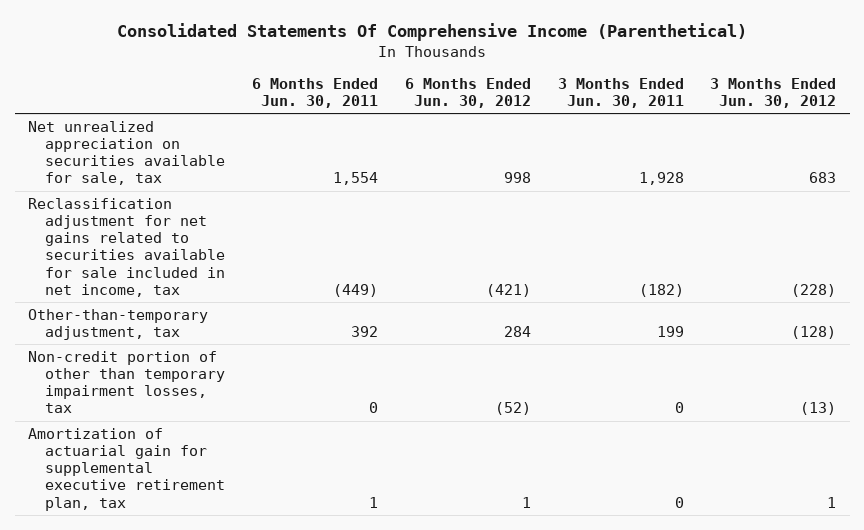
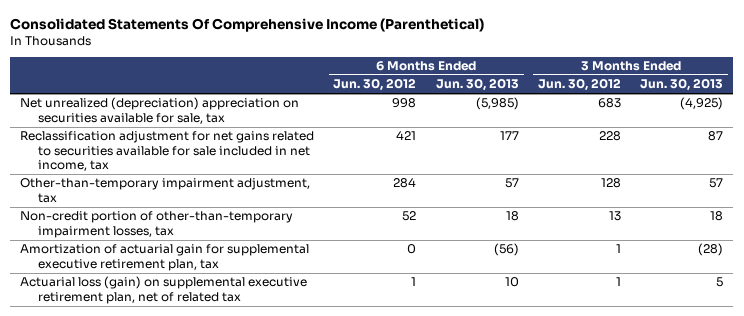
[252,77,379,109] 6 Months Ended Jun. 30, 2011 -> none
[557,77,684,109] 3 Months Ended Jun. 30, 2011 -> none
none -> [435,78,519,92] Jun. 30, 2013
none -> [640,78,724,92] Jun. 30, 2013
[28,120,226,186] Net unrealized appreciation on securities available for sale, tax -> [20,97,300,124] Net unrealized (depreciation) appreciation on securities available for sale, tax
[485,283,531,297] (421) -> [396,131,417,141] 421
[791,283,837,297] (228) -> [599,131,622,142] 228
[28,308,209,340] Other-than-temporary adjustment, tax -> [20,178,311,203] Other-than-temporary impairment adjustment, tax
[791,325,837,339] (128) -> [601,178,622,189] 128
[28,350,226,414] Non-credit portion of other than temporary impairment losses, tax -> [20,211,294,238] Non-credit portion of other-than-temporary impairment losses, tax
[494,402,531,416] (52) -> [402,211,417,222] 52
[800,402,837,416] (13) -> [609,211,622,222] 13
[521,496,531,508] 1 -> [407,244,417,255] 0
none -> [20,276,308,304] Actuarial loss (gain) on supplemental executive retirement plan, net of related tax

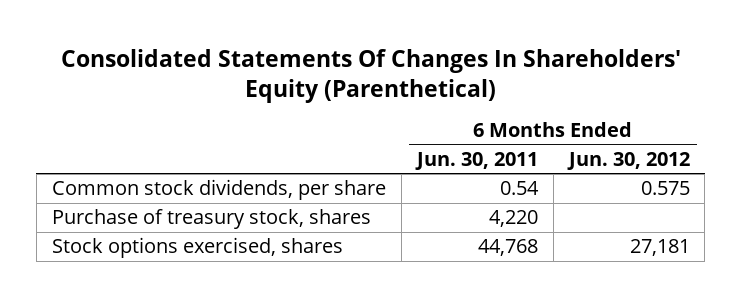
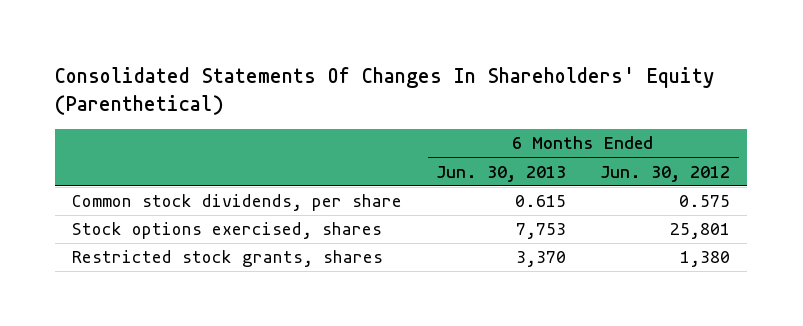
[414,151,538,170] Jun. 30, 2011 -> none
none -> [436,165,567,182] Jun. 30, 2013
[51,209,371,230] Purchase of treasury stock, shares -> none
[629,239,690,257] 27,181 -> [670,223,731,240] 25,801
none -> [72,250,384,268] Restricted stock grants, shares

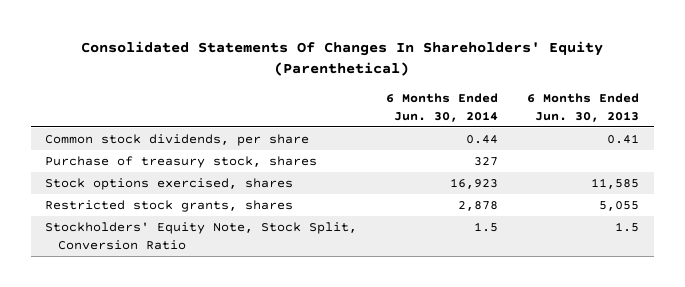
[600,165,731,182] Jun. 30, 2012 -> none
none -> [386,93,499,122] 6 Months Ended Jun. 30, 2014
[515,195,567,208] 0.615 -> [607,134,640,145] 0.41
none -> [45,156,318,169] Purchase of treasury stock, shares
[516,223,567,240] 7,753 -> [591,178,640,190] 11,585
[516,251,567,268] 3,370 -> [599,201,640,212] 5,055
none -> [45,222,358,250] Stockholders' Equity Note, Stock Split, Conversion Ratio

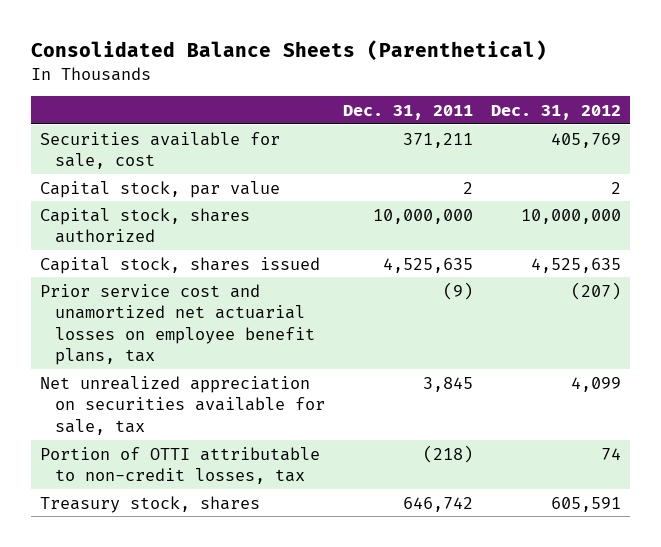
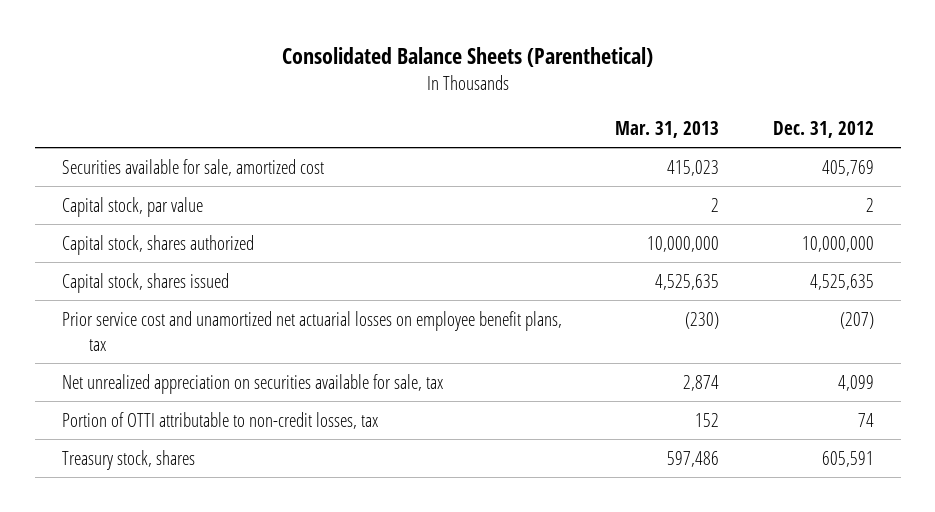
[342,104,473,120] Dec. 31, 2011 -> none
none -> [615,120,720,138] Mar. 31, 2013
[40,131,281,170] Securities available for sale, cost -> [61,158,324,176] Securities available for sale, amortized cost

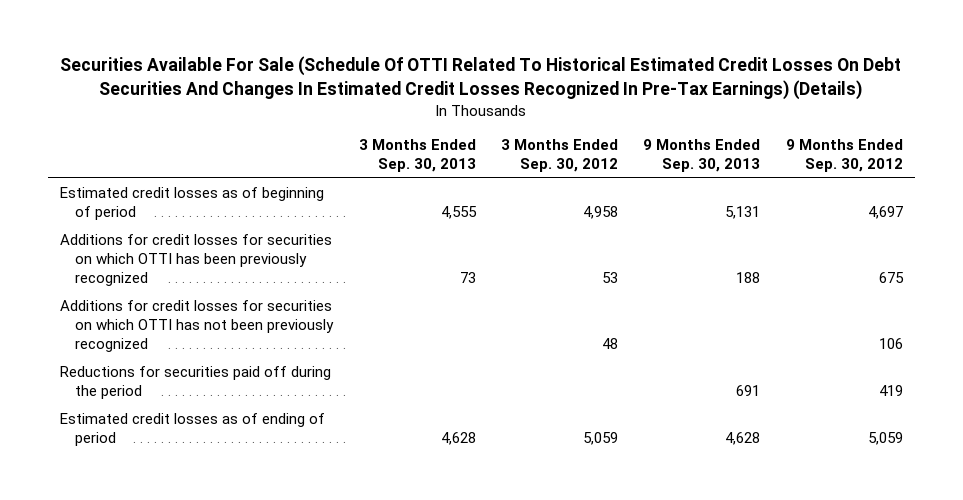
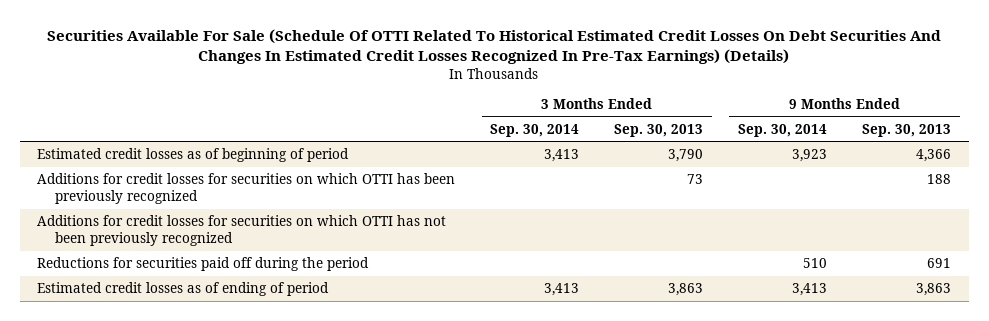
[500,139,618,173] 3 Months Ended Sep. 30, 2012 -> none
[785,139,903,173] 9 Months Ended Sep. 30, 2012 -> none
none -> [490,123,580,137] Sep. 30, 2014
none -> [738,123,828,137] Sep. 30, 2014
[440,206,477,220] 4,555 -> [668,149,704,163] 3,790
[725,206,761,220] 5,131 -> [916,149,952,163] 4,366
[440,432,476,446] 4,628 -> [668,283,704,297] 3,863
[725,432,761,446] 4,628 -> [916,283,952,297] 3,863

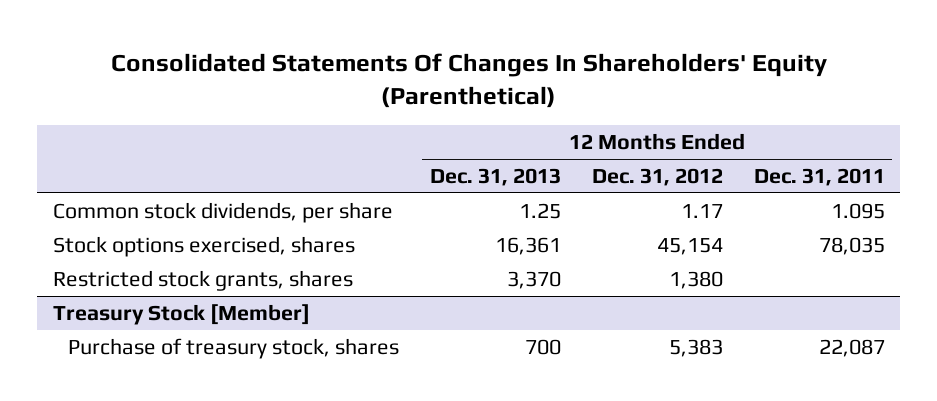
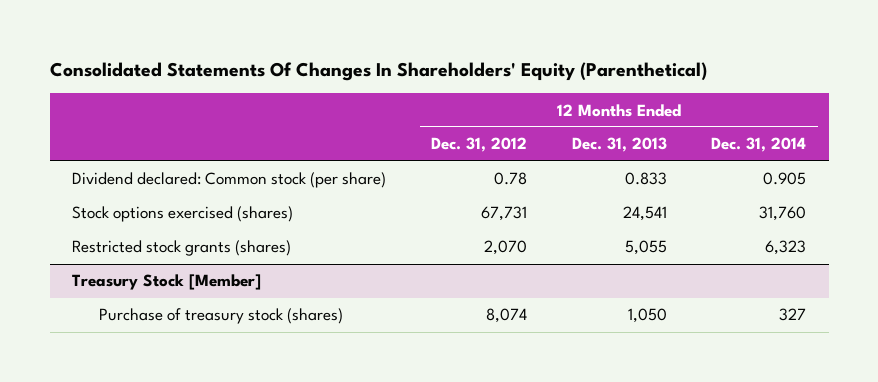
[753,167,885,186] Dec. 31, 2011 -> none
none -> [711,137,807,153] Dec. 31, 2014
[52,201,393,223] Common stock dividends, per share -> [72,172,387,189] Dividend declared: Common stock (per share)
[518,202,561,219] 1.25 -> [624,172,667,186] 0.833
[680,203,723,218] 1.17 -> [493,172,527,186] 0.78
[52,235,355,257] Stock options exercised, shares -> [72,206,294,223] Stock options exercised (shares)
[494,236,561,255] 16,361 -> [622,206,667,222] 24,541
[656,237,723,255] 45,154 -> [480,206,527,222] 67,731
[52,269,353,291] Restricted stock grants, shares -> [72,240,292,257] Restricted stock grants (shares)
[506,270,561,289] 3,370 -> [624,240,667,256] 5,055
[668,270,723,289] 1,380 -> [483,240,527,256] 2,070
[67,337,399,359] Purchase of treasury stock, shares -> [98,308,343,325] Purchase of treasury stock (shares)
[524,338,561,355] 700 -> [627,308,667,324] 1,050
[668,338,723,357] 5,383 -> [485,308,527,324] 8,074

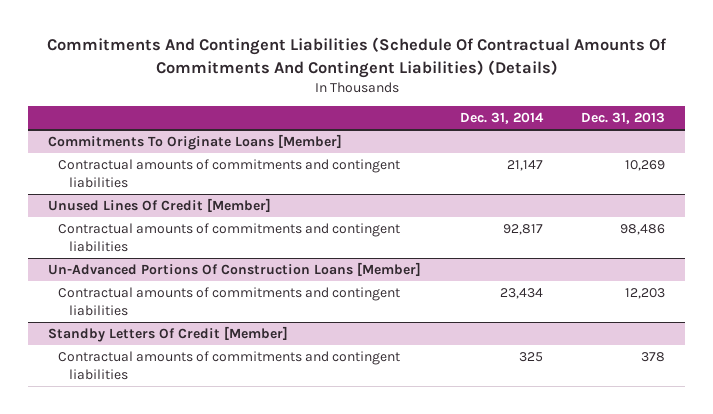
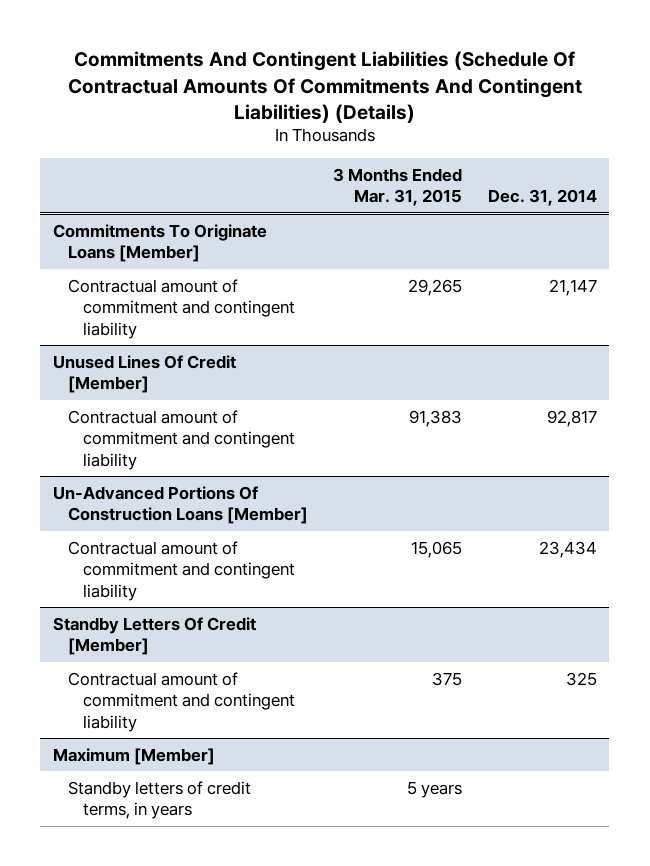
[581,111,666,124] Dec. 31, 2013 -> none
none -> [333,167,463,207] 3 Months Ended Mar. 31, 2015
[58,159,401,189] Contractual amounts of commitments and contingent liabilities -> [68,278,296,339] Contractual amount of commitment and contingent liability
[58,223,401,253] Contractual amounts of commitments and contingent liabilities -> [68,409,296,470] Contractual amount of commitment and contingent liability
[58,287,401,317] Contractual amounts of commitments and contingent liabilities -> [68,540,296,601] Contractual amount of commitment and contingent liability
[58,351,401,381] Contractual amounts of commitments and contingent liabilities -> [68,671,296,732] Contractual amount of commitment and contingent liability
none -> [53,747,216,765] Maximum [Member]
none -> [68,780,252,820] Standby letters of credit terms, in years

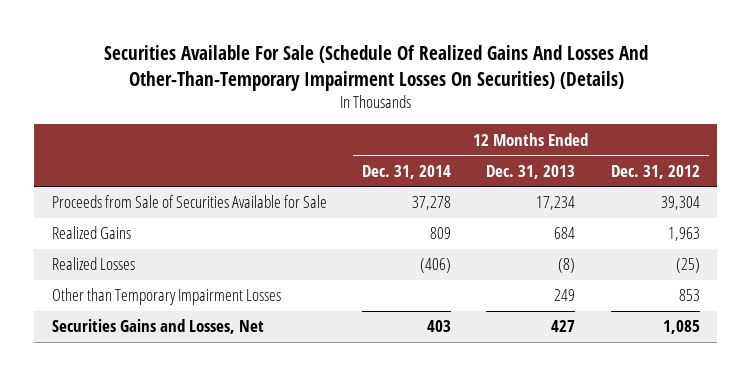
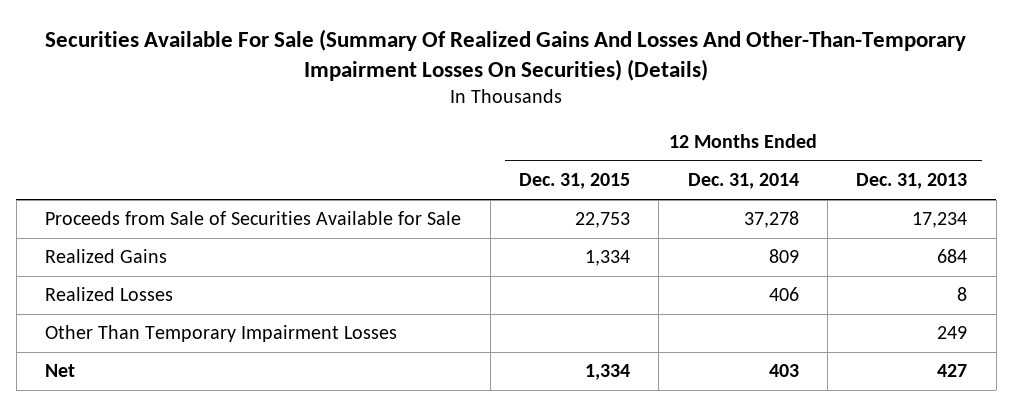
[103,44,648,91] Securities Available For Sale (Schedule Of Realized Gains And Losses And Other-Than-Temporary Impairment Losses On Securities) (Details) -> [45,28,967,81] Securities Available For Sale (Summary Of Realized Gains And Losses And Other-Than-Temporary Impairment Losses On Securities) (Details)
[610,164,700,179] Dec. 31, 2012 -> none
none -> [518,173,630,190] Dec. 31, 2015
[420,258,452,274] (406) -> [768,287,799,302] 406
[558,258,576,274] (8) -> [957,287,968,302] 8
[51,288,281,306] Other than Temporary Impairment Losses -> [45,325,398,343] Other Than Temporary Impairment Losses
[51,319,264,335] Securities Gains and Losses, Net -> [45,364,76,378] Net

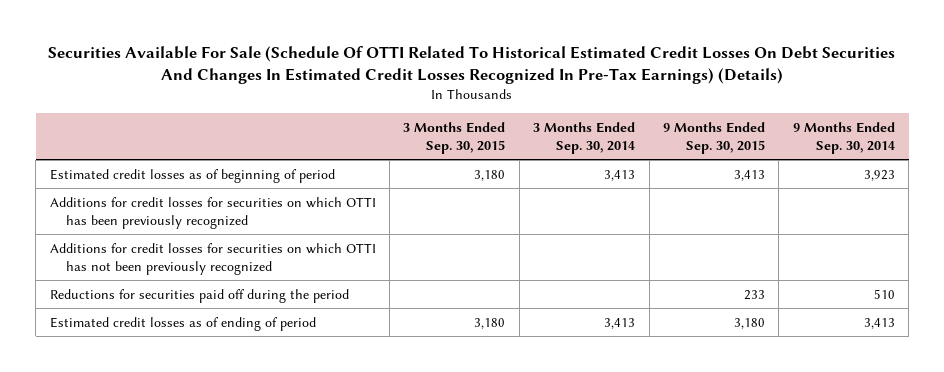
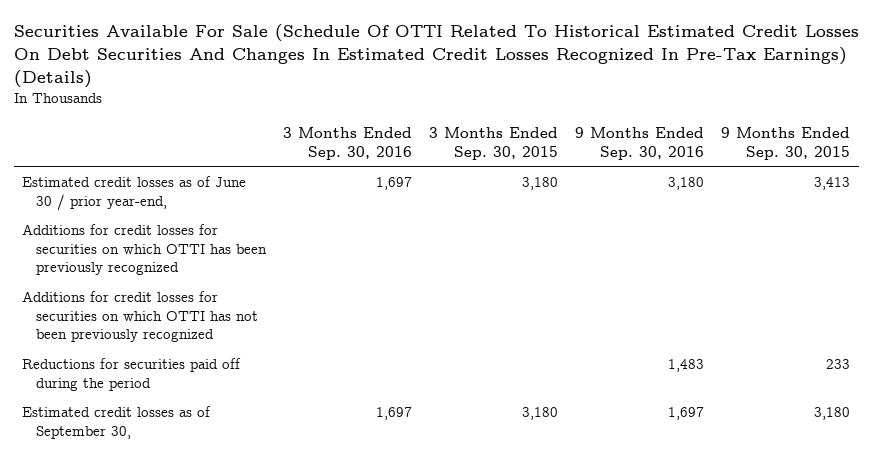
[533,122,636,154] 3 Months Ended Sep. 30, 2014 -> none
[792,122,895,154] 9 Months Ended Sep. 30, 2014 -> none
none -> [283,127,413,160] 3 Months Ended Sep. 30, 2016
none -> [575,127,705,160] 9 Months Ended Sep. 30, 2016
[49,168,335,183] Estimated credit losses as of beginning of period -> [21,176,246,211] Estimated credit losses as of June 30 / prior year-end,
[49,316,316,331] Estimated credit losses as of ending of period -> [21,406,211,439] Estimated credit losses as of September 30,

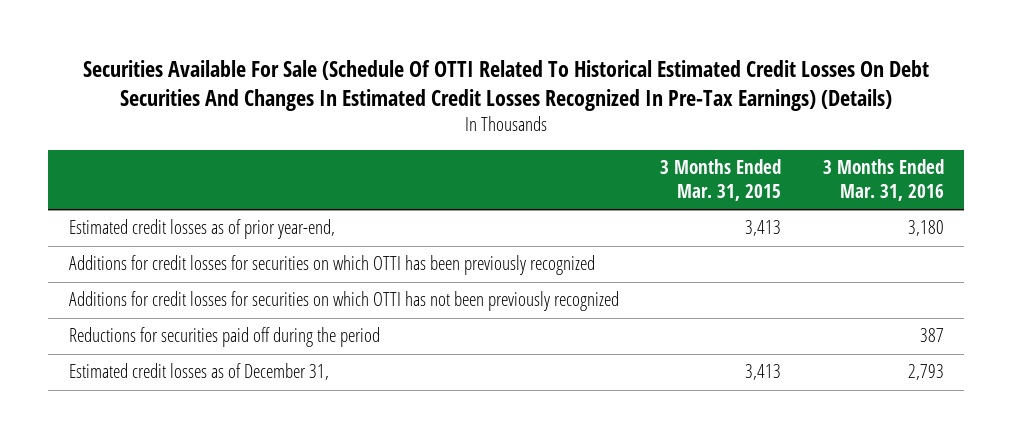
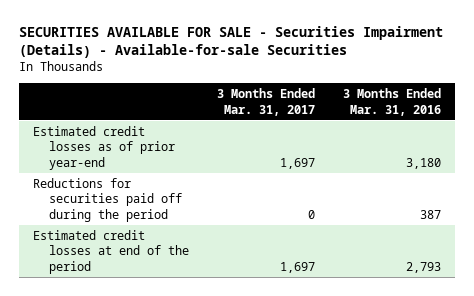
[83,60,930,112] Securities Available For Sale (Schedule Of OTTI Related To Historical Estimated Credit Losses On Debt Securities And Changes In Estimated Credit Losses Recognized In Pre-Tax Earnings) (Details) -> [18,26,443,59] SECURITIES AVAILABLE FOR SALE - Securities Impairment (Details) - Available-for-sale Securities
[660,159,782,202] 3 Months Ended Mar. 31, 2015 -> none
none -> [217,88,316,116] 3 Months Ended Mar. 31, 2017
[69,255,596,276] Additions for credit losses for securities on which OTTI has been previously recognized -> none
[69,291,620,312] Additions for credit losses for securities on which OTTI has not been previously recognized -> none
[69,219,336,240] Estimated credit losses as of prior year-end, -> [32,125,176,170] Estimated credit losses as of prior year-end
[69,363,330,381] Estimated credit losses as of December 31, -> [32,229,190,274] Estimated credit losses at end of the period

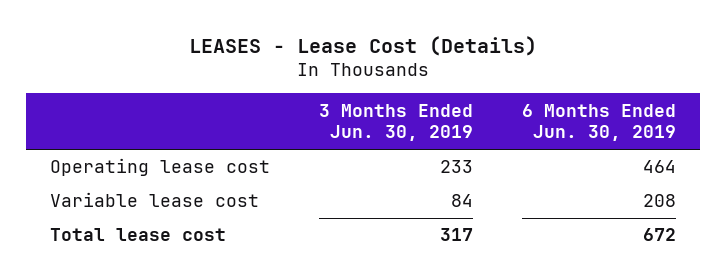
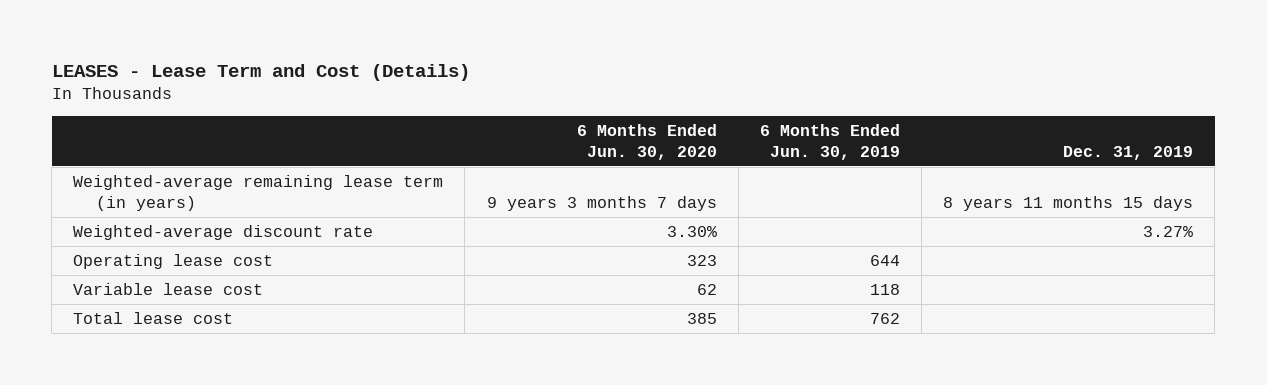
[188,35,537,56] LEASES - Lease Cost (Details) -> [51,64,470,82] LEASES - Lease Term and Cost (Details)
[318,103,473,142] 3 Months Ended Jun. 30, 2019 -> none
none -> [576,123,717,160] 6 Months Ended Jun. 30, 2020
none -> [1063,145,1194,160] Dec. 31, 2019
none -> [73,174,444,211] Weighted-average remaining lease term (in years)
none -> [73,224,374,240] Weighted-average discount rate
[642,160,676,174] 464 -> [869,254,900,266] 644
[642,194,676,208] 208 -> [869,283,900,295] 118
[642,228,676,242] 672 -> [869,312,900,324] 762

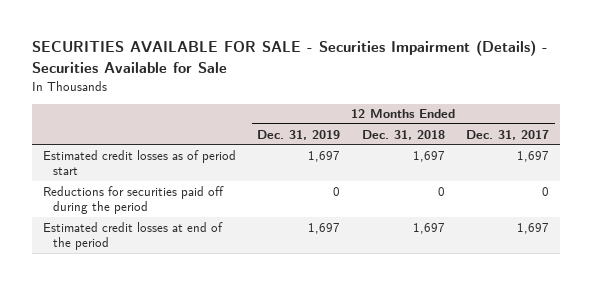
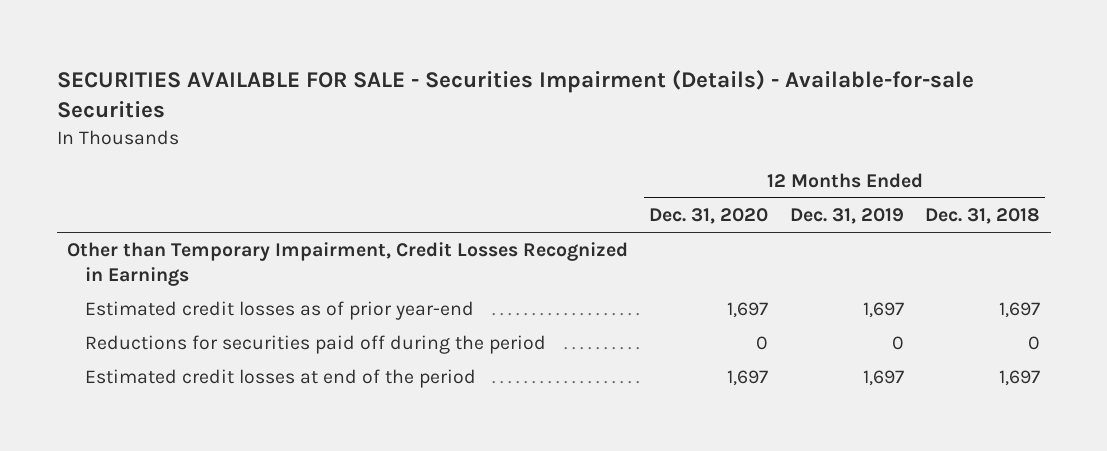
[32,40,549,73] SECURITIES AVAILABLE FOR SALE - Securities Impairment (Details) - Securities Available for Sale -> [56,69,974,119] SECURITIES AVAILABLE FOR SALE - Securities Impairment (Details) - Available-for-sale Securities
[466,129,550,140] Dec. 31, 2017 -> none
none -> [649,208,769,225] Dec. 31, 2020
none -> [67,242,629,286] Other than Temporary Impairment, Credit Losses Recognized in Earnings
[42,149,236,176] Estimated credit losses as of period start -> [84,301,474,321] Estimated credit losses as of prior year-end

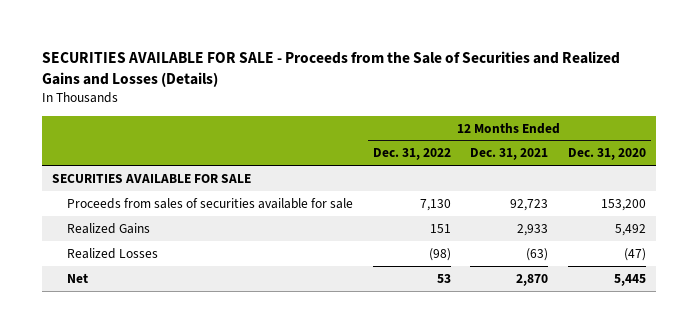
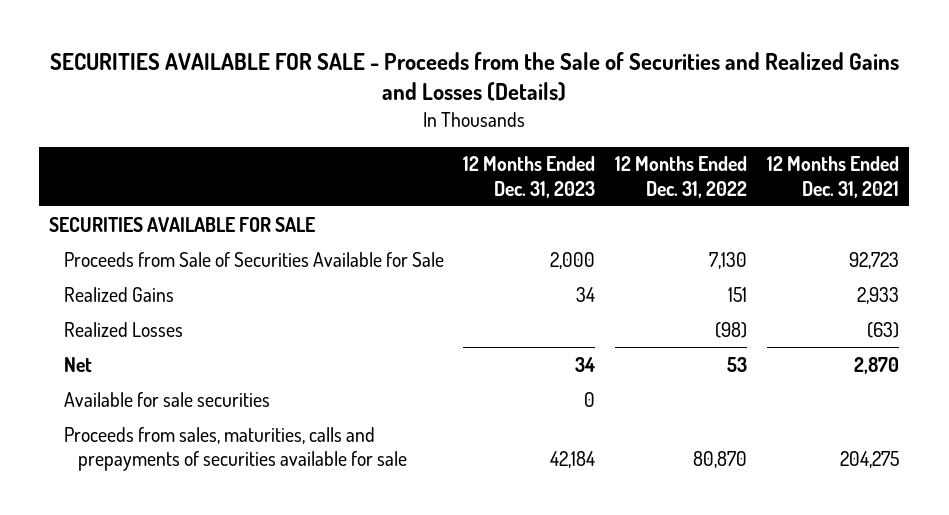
[568,148,647,161] Dec. 31, 2020 -> none
none -> [463,156,596,198] 12 Months Ended Dec. 31, 2023
[66,197,353,209] Proceeds from sales of securities available for sale -> [63,251,444,267] Proceeds from Sale of Securities Available for Sale
none -> [63,391,270,407] Available for sale securities
none -> [63,426,407,471] Proceeds from sales, maturities, calls and prepayments of securities available for sale

